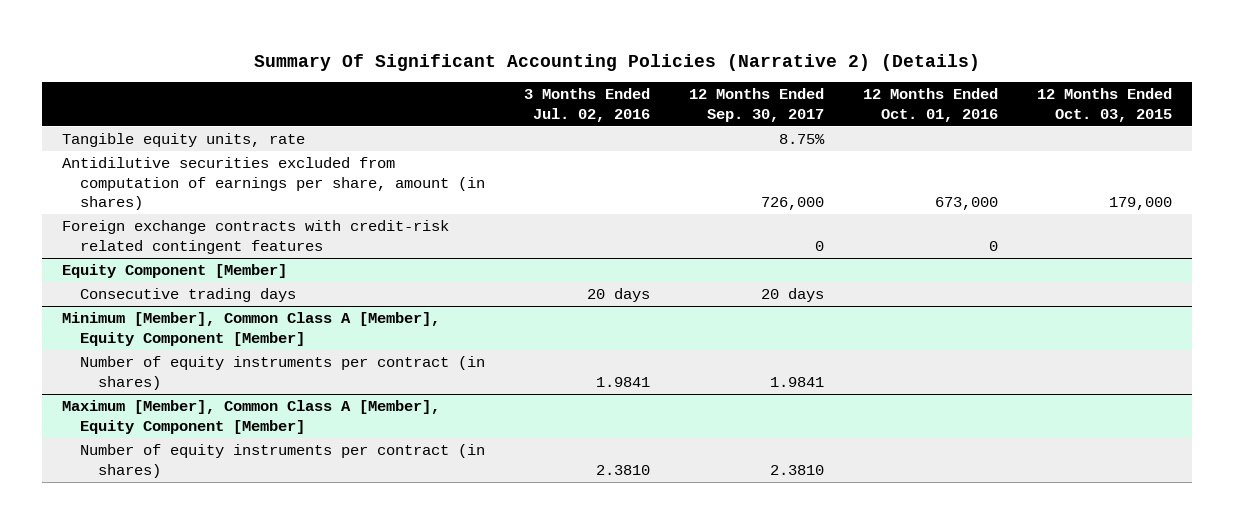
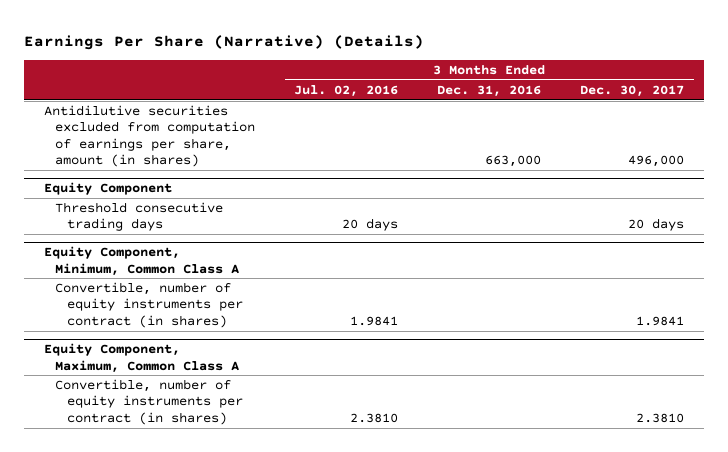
[253,53,980,71] Summary Of Significant Accounting Policies (Narrative 2) (Details) -> [24,34,425,50] Earnings Per Share (Narrative) (Details)
[689,88,825,122] 12 Months Ended Sep. 30, 2017 -> none
[863,88,999,122] 12 Months Ended Oct. 01, 2016 -> none
[1037,88,1173,122] 12 Months Ended Oct. 03, 2015 -> none
none -> [437,84,542,97] Dec. 31, 2016
none -> [580,84,685,97] Dec. 30, 2017
[61,133,305,148] Tangible equity units, rate -> none
[61,220,449,254] Foreign exchange contracts with credit-risk related contingent features -> none
[61,264,287,279] Equity Component [Member] -> [43,182,172,196] Equity Component
[80,288,297,303] Consecutive trading days -> [55,202,224,232] Threshold consecutive trading days
[61,312,440,346] Minimum [Member], Common Class A [Member], Equity Component [Member] -> [43,246,240,276] Equity Component, Minimum, Common Class A
[80,356,486,390] Number of equity instruments per contract (in shares) -> [55,282,244,328] Convertible, number of equity instruments per contract (in shares)
[61,400,440,434] Maximum [Member], Common Class A [Member], Equity Component [Member] -> [43,343,240,373] Equity Component, Maximum, Common Class A
[80,444,486,478] Number of equity instruments per contract (in shares) -> [55,379,244,425] Convertible, number of equity instruments per contract (in shares)

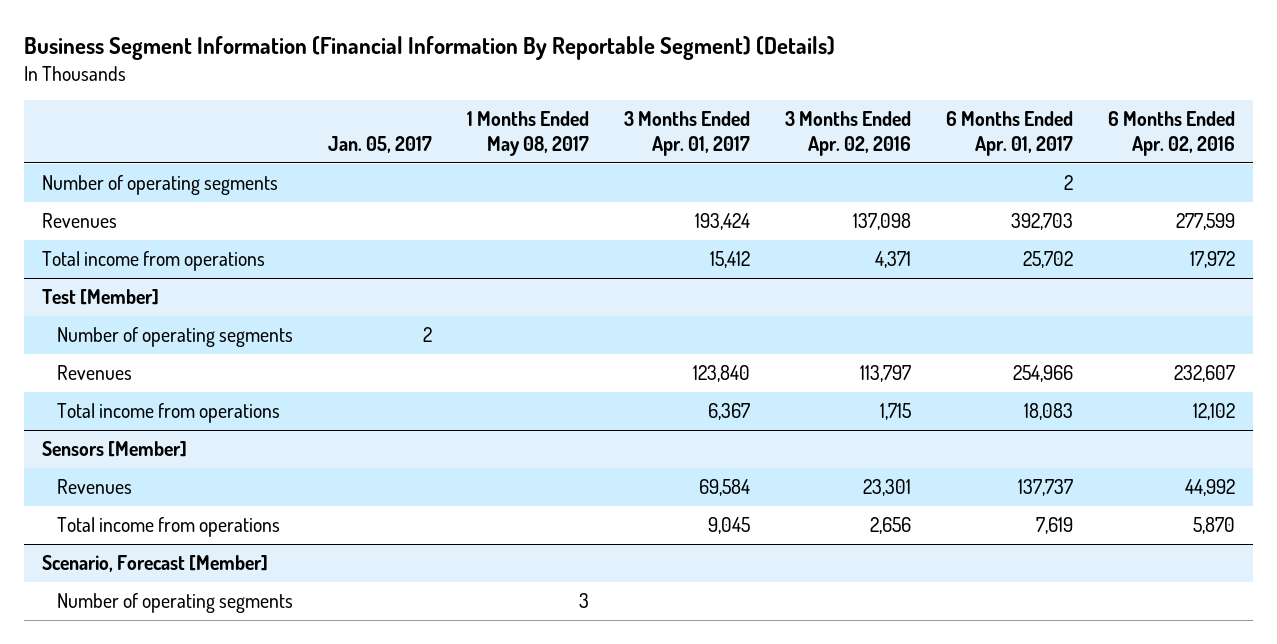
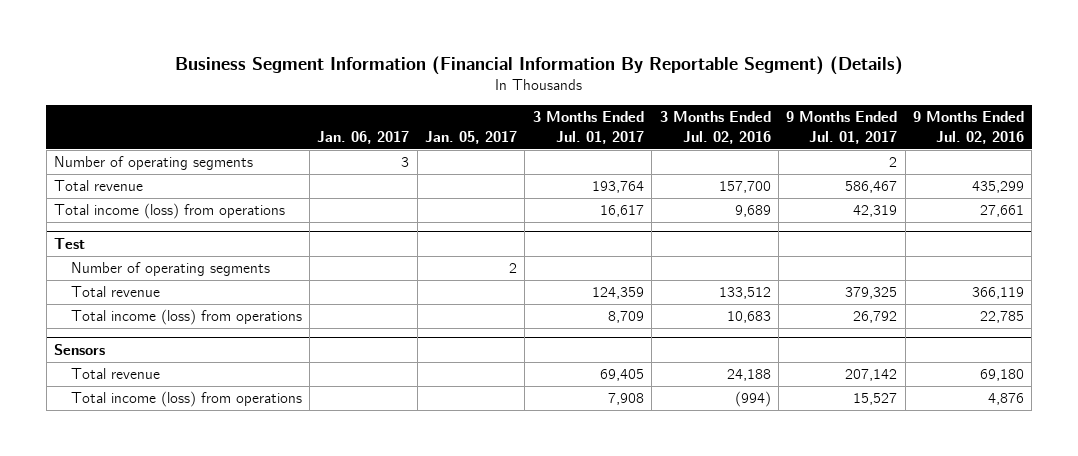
[467,110,590,157] 1 Months Ended May 08, 2017 -> none
[624,110,751,157] 3 Months Ended Apr. 01, 2017 -> none
[785,110,912,157] 3 Months Ended Apr. 02, 2016 -> none
[946,110,1074,157] 6 Months Ended Apr. 01, 2017 -> none
[1108,110,1236,157] 6 Months Ended Apr. 02, 2016 -> none
none -> [317,130,410,144] Jan. 06, 2017
none -> [532,111,644,144] 3 Months Ended Jul. 01, 2017
none -> [659,111,771,144] 3 Months Ended Jul. 02, 2016
none -> [786,111,898,144] 9 Months Ended Jul. 01, 2017
none -> [913,111,1025,144] 9 Months Ended Jul. 02, 2016
[41,212,117,228] Revenues -> [54,180,144,192] Total revenue
[41,250,265,271] Total income from operations -> [54,203,286,220] Total income (loss) from operations
[41,288,159,305] Test [Member] -> [54,238,86,250] Test
[41,554,268,572] Scenario, Forecast [Member] -> none
[57,592,294,613] Number of operating segments -> none
[57,364,133,380] Revenues -> [70,286,160,298] Total revenue
[57,402,281,423] Total income from operations -> [70,309,302,326] Total income (loss) from operations
[41,440,187,457] Sensors [Member] -> [54,344,106,356] Sensors
[57,478,133,494] Revenues -> [70,368,160,380] Total revenue
[57,516,281,537] Total income from operations -> [70,391,302,408] Total income (loss) from operations

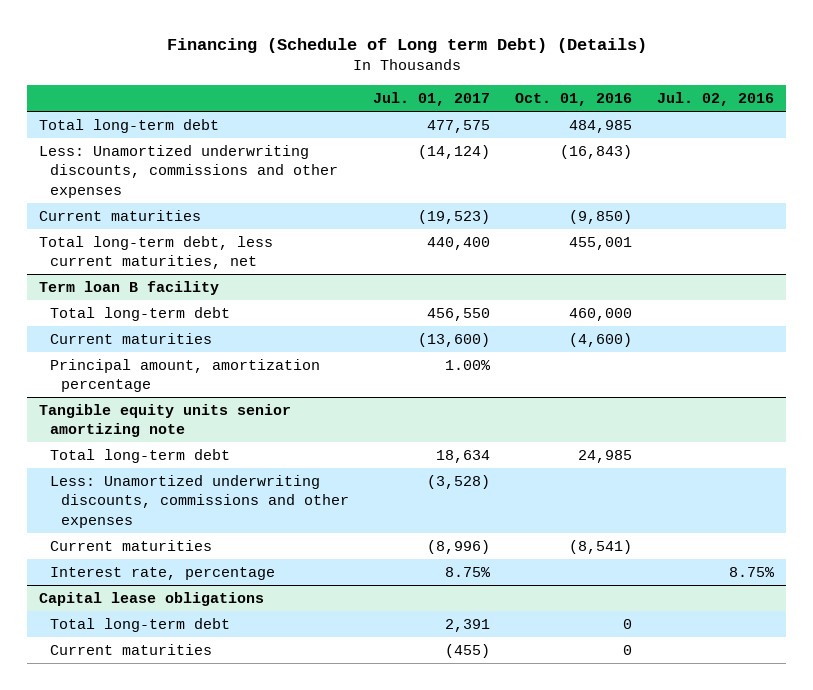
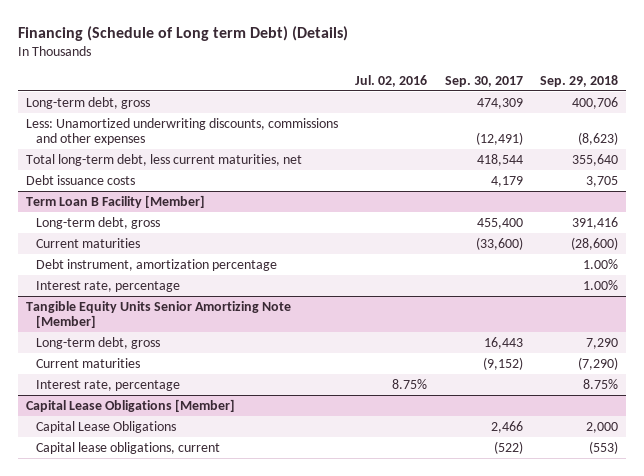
[373,92,491,107] Jul. 01, 2017 -> none
[515,93,633,107] Oct. 01, 2016 -> none
none -> [444,75,523,87] Sep. 30, 2017
none -> [539,74,618,87] Sep. 29, 2018
[39,118,220,133] Total long-term debt -> [26,96,151,109] Long-term debt, gross
[39,209,202,221] Current maturities -> none
none -> [26,174,136,185] Debt issuance costs
[39,280,220,295] Term loan B facility -> [26,194,206,208] Term Loan B Facility [Member]
[49,306,230,321] Total long-term debt -> [35,216,160,229] Long-term debt, gross
[49,474,349,528] Less: Unamortized underwriting discounts, commissions and other expenses -> none
[49,358,320,393] Principal amount, amortization percentage -> [35,258,277,271] Debt instrument, amortization percentage
none -> [35,280,180,292] Interest rate, percentage
[39,403,292,438] Tangible equity units senior amortizing note -> [26,300,292,329] Tangible Equity Units Senior Amortizing Note [Member]
[49,448,230,463] Total long-term debt -> [35,336,160,349] Long-term debt, gross
[49,617,230,632] Total long-term debt -> none
[49,643,212,655] Current maturities -> none
[39,591,265,606] Capital lease obligations -> [26,398,236,412] Capital Lease Obligations [Member]
none -> [35,420,176,433] Capital Lease Obligations
none -> [35,441,220,454] Capital lease obligations, current

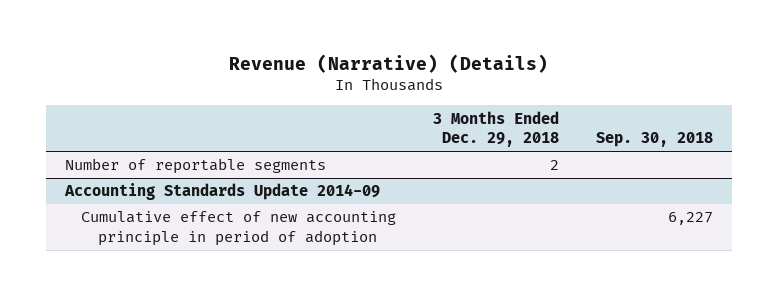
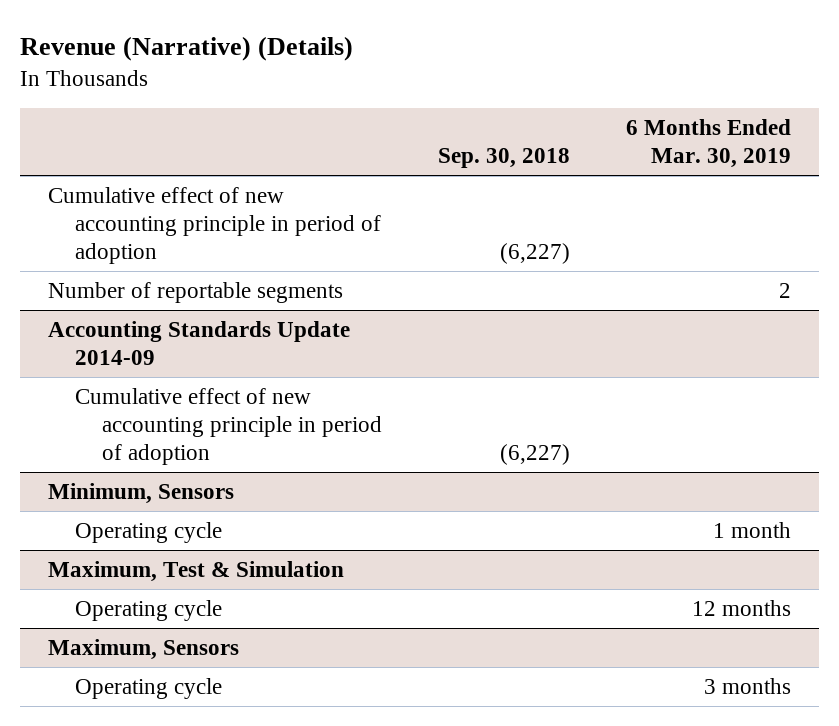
[433,110,560,148] 3 Months Ended Dec. 29, 2018 -> none
none -> [626,119,792,169] 6 Months Ended Mar. 30, 2019
none -> [47,186,381,264] Cumulative effect of new accounting principle in period of adoption
[668,212,714,226] 6,227 -> [500,443,571,465] (6,227)
none -> [47,482,234,504] Minimum, Sensors
none -> [74,521,222,543] Operating cycle
none -> [47,560,344,582] Maximum, Test & Simulation
none -> [74,599,222,621] Operating cycle
none -> [47,638,239,660] Maximum, Sensors
none -> [74,677,222,699] Operating cycle

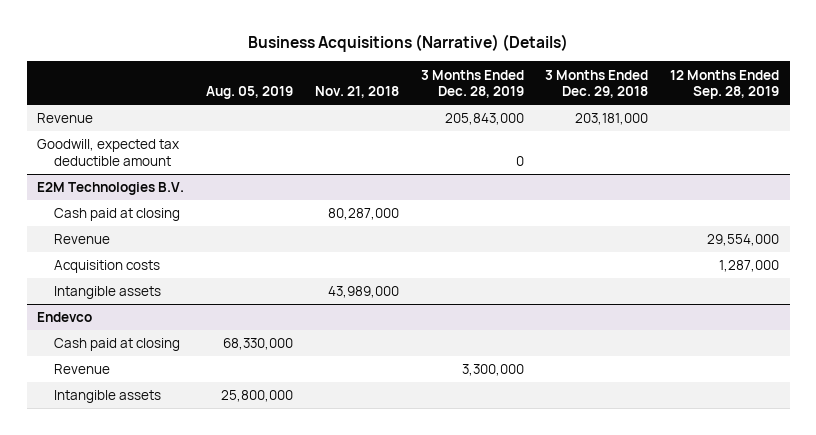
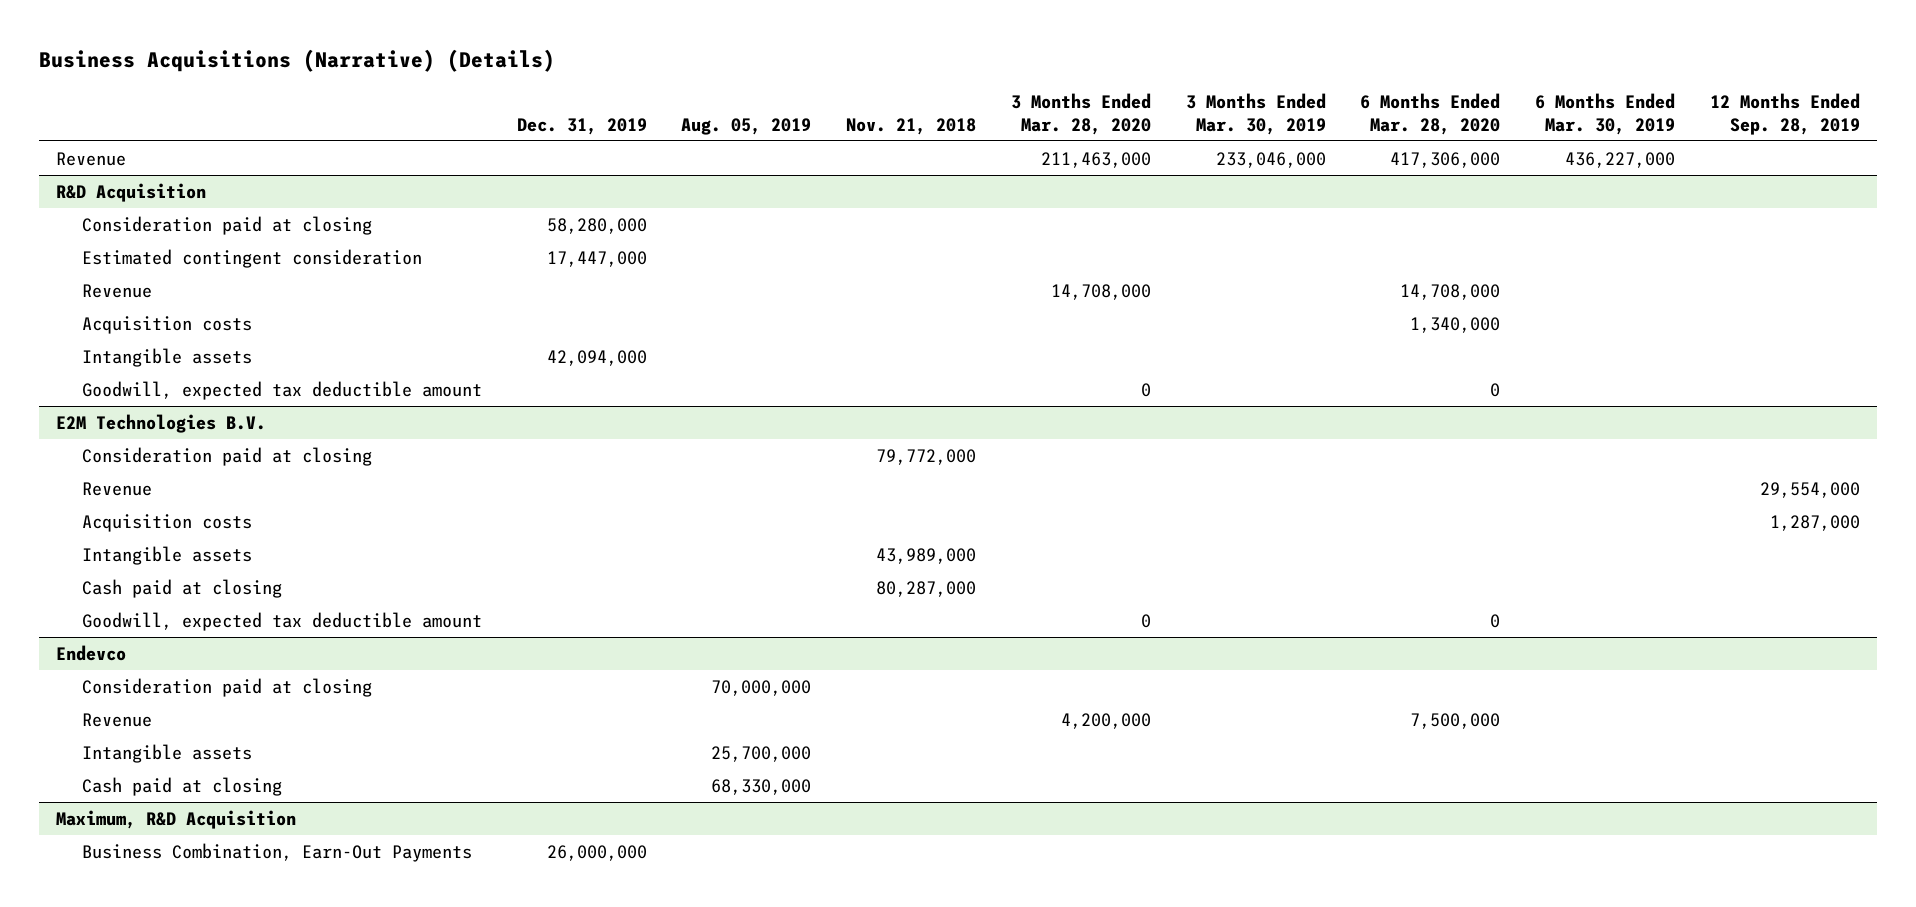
[420,69,524,98] 3 Months Ended Dec. 28, 2019 -> none
[545,69,649,98] 3 Months Ended Dec. 29, 2018 -> none
none -> [516,117,647,135] Dec. 31, 2019
none -> [1010,92,1151,135] 3 Months Ended Mar. 28, 2020
none -> [1185,92,1326,135] 3 Months Ended Mar. 30, 2019
none -> [1360,92,1501,135] 6 Months Ended Mar. 28, 2020
none -> [1535,92,1676,135] 6 Months Ended Mar. 30, 2019
[37,139,180,166] Goodwill, expected tax deductible amount -> none
none -> [55,182,206,202] R&D Acquisition
none -> [81,215,372,235] Consideration paid at closing
none -> [81,248,422,268] Estimated contingent consideration
none -> [81,283,152,298] Revenue
none -> [81,315,252,334] Acquisition costs
none -> [81,347,252,367] Intangible assets
none -> [81,380,482,400] Goodwill, expected tax deductible amount
none -> [81,446,372,466] Consideration paid at closing
[53,208,180,222] Cash paid at closing -> [81,578,282,598] Cash paid at closing
none -> [81,611,482,631] Goodwill, expected tax deductible amount
none -> [81,677,372,697] Consideration paid at closing
[221,390,294,403] 25,800,000 -> [711,745,812,762] 25,700,000
[53,338,180,352] Cash paid at closing -> [81,776,282,796] Cash paid at closing
none -> [55,809,296,829] Maximum, R&D Acquisition
none -> [81,842,472,862] Business Combination, Earn-Out Payments

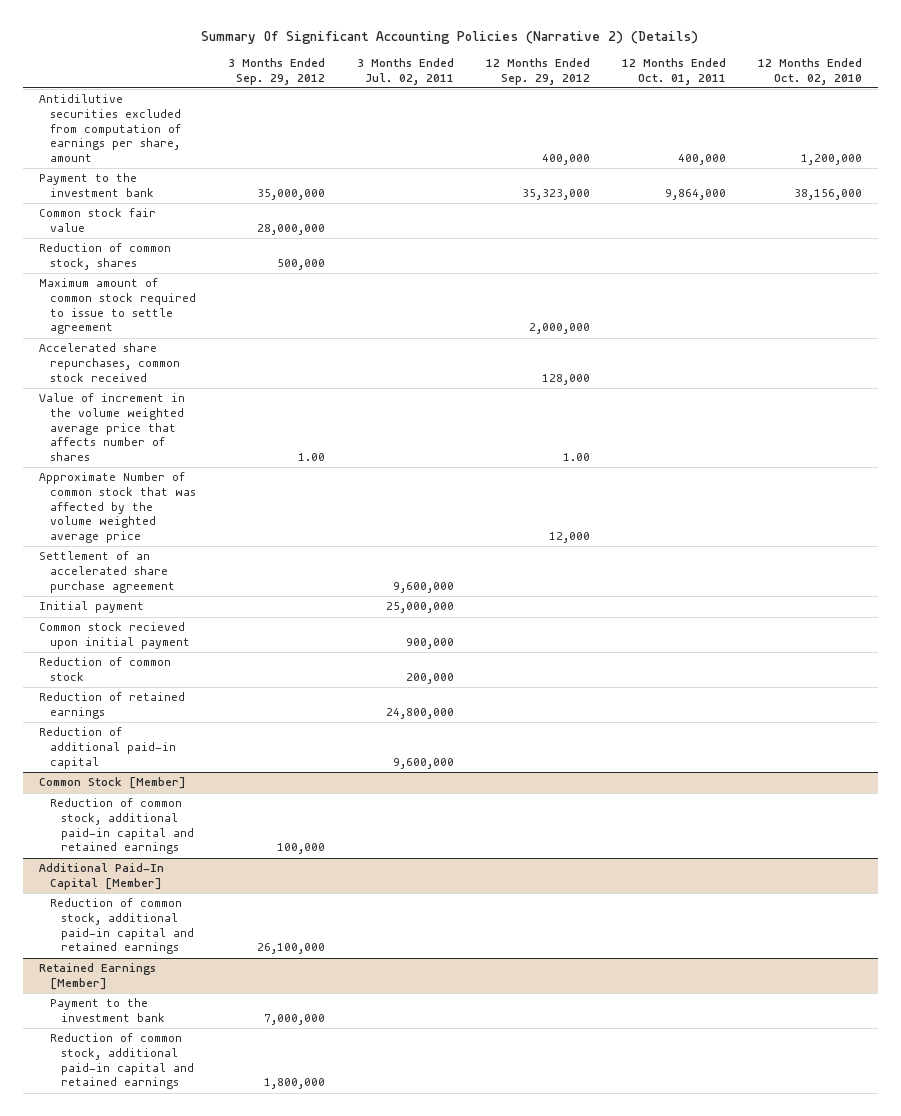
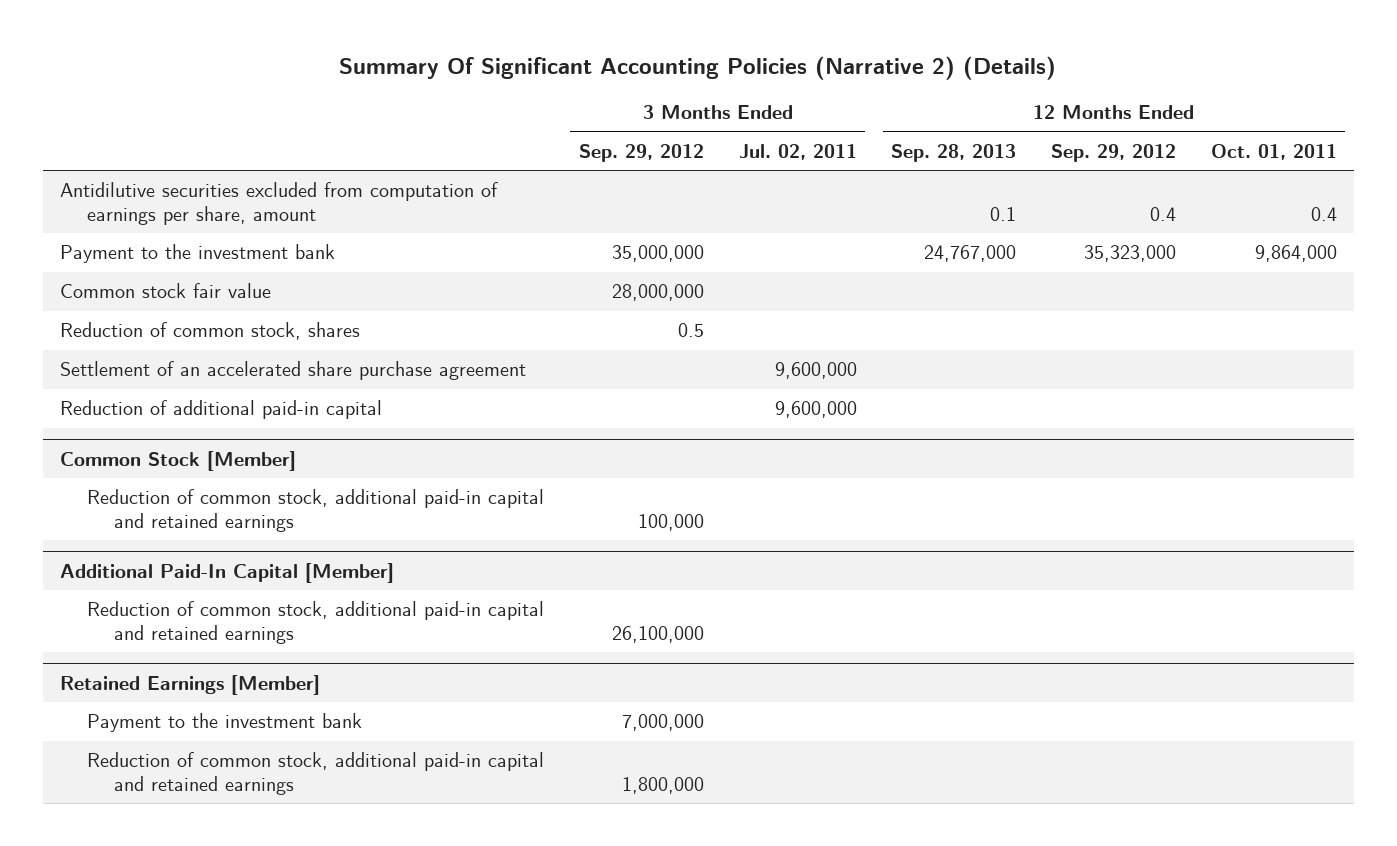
[758,58,863,85] 12 Months Ended Oct. 02, 2010 -> none
none -> [891,144,1017,163] Sep. 28, 2013
[542,154,591,166] 400,000 -> [1149,206,1176,221] 0.4
[678,154,727,166] 400,000 -> [1310,206,1337,221] 0.4
[38,278,196,335] Maximum amount of common stock required to issue to settle agreement -> none
[38,343,180,382] Accelerated share repurchases, common stock received -> none
[38,393,185,462] Value of increment in the volume weighted average price that affects number of shares -> none
[38,472,196,544] Approximate Number of common stock that was affected by the volume weighted average price -> none
[276,259,325,271] 500,000 -> [677,323,704,338] 0.5
[38,601,144,614] Initial payment -> none
[38,622,190,650] Common stock recieved upon initial payment -> none
[38,657,171,682] Reduction of common stock -> none
[38,692,185,720] Reduction of retained earnings -> none

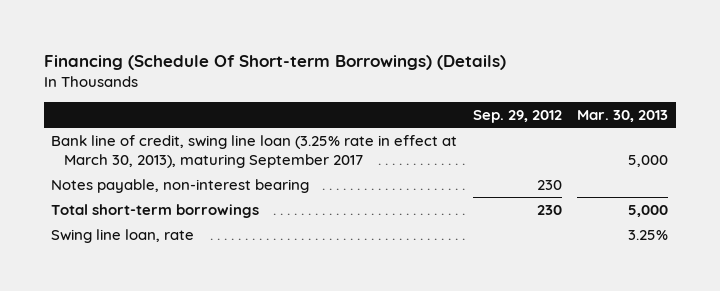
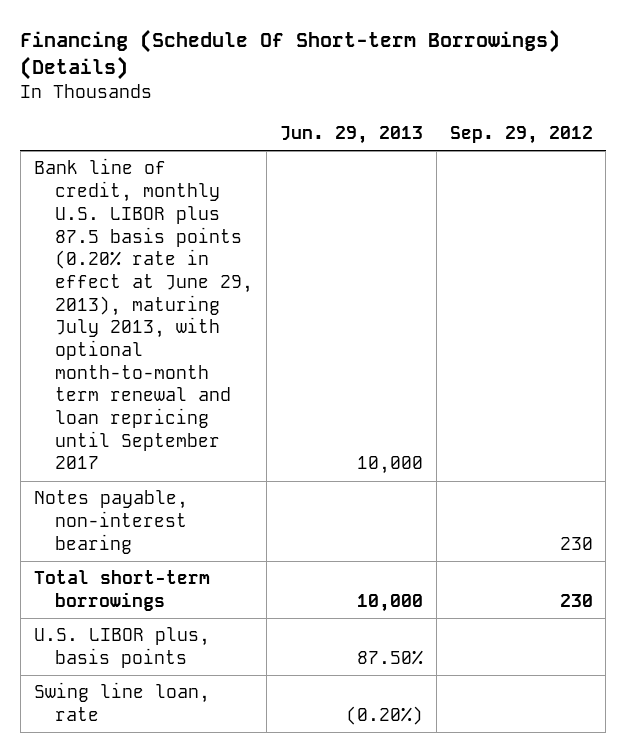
[577,109,669,122] Mar. 30, 2013 -> none
none -> [279,126,423,145] Jun. 29, 2013
[51,134,458,168] Bank line of credit, swing line loan (3.25% rate in effect at March 30, 2013), maturing September 2017 -> [33,158,254,470] Bank line of credit, monthly U.S. LIBOR plus 87.5 basis points (0.20% rate in effect at June 29, 2013), maturing July 2013, with optional month-to-month term renewal and loan repricing until September 2017
none -> [33,627,210,669] U.S. LIBOR plus, basis points

